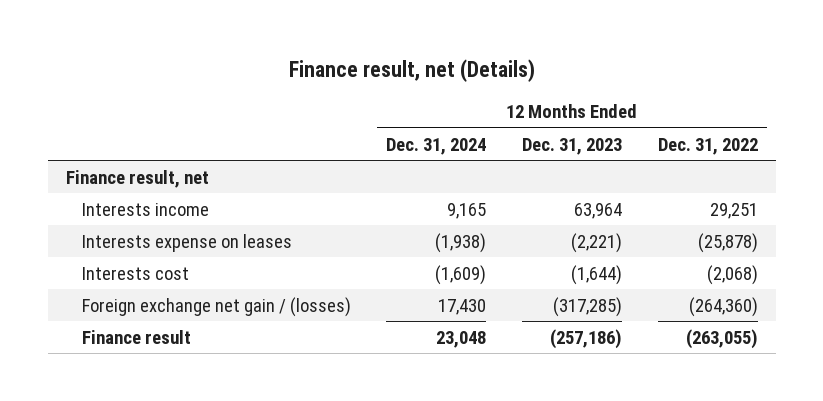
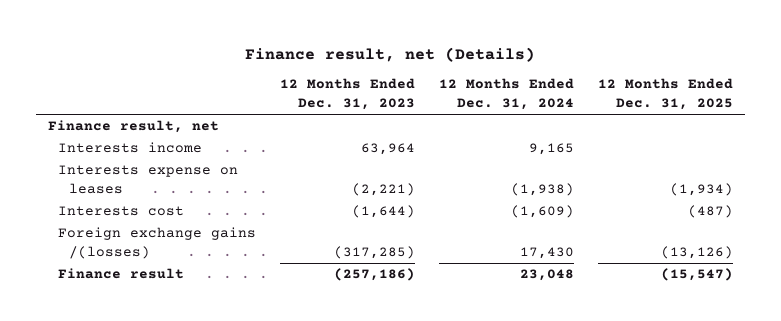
[657,137,758,155] Dec. 31, 2022 -> none
none -> [597,78,733,111] 12 Months Ended Dec. 31, 2025
[81,296,351,317] Foreign exchange net gain / (losses) -> [58,227,257,260] Foreign exchange gains /(losses)

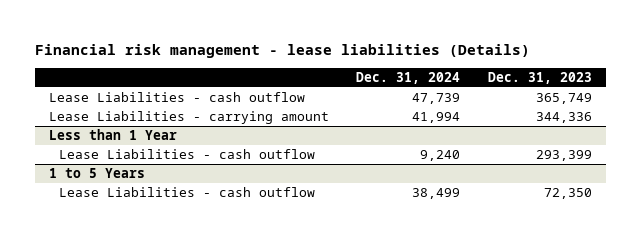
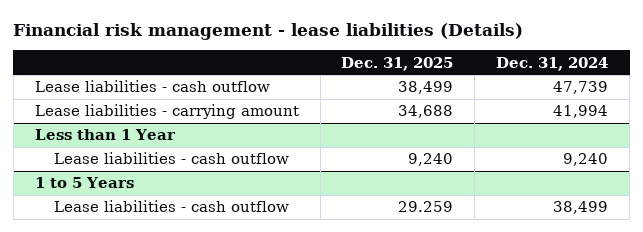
[487,71,592,84] Dec. 31, 2023 -> none
none -> [341,56,454,71] Dec. 31, 2025
[48,92,305,103] Lease Liabilities - cash outflow -> [34,80,270,93] Lease liabilities - cash outflow
[48,111,329,125] Lease Liabilities - carrying amount -> [34,104,299,120] Lease liabilities - carrying amount
[58,149,315,160] Lease Liabilities - cash outflow -> [54,152,290,165] Lease liabilities - cash outflow
[58,187,315,198] Lease Liabilities - cash outflow -> [54,200,290,213] Lease liabilities - cash outflow

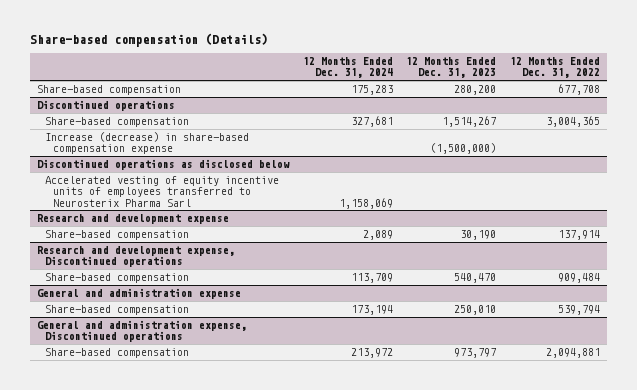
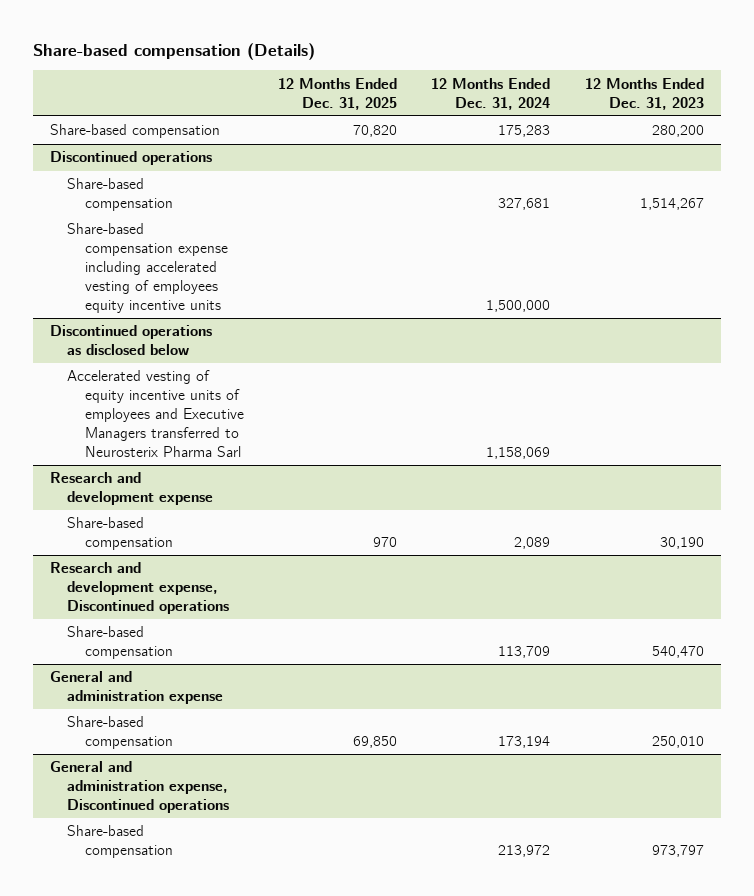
[510,57,601,79] 12 Months Ended Dec. 31, 2022 -> none
none -> [278,77,398,110] 12 Months Ended Dec. 31, 2025
[44,132,249,155] Increase (decrease) in share-based compensation expense -> none
none -> [67,223,228,313] Share-based compensation expense including accelerated vesting of employees equity incentive units
[44,176,279,207] Accelerated vesting of equity incentive units of employees transferred to Neurosterix Pharma Sarl -> [67,370,244,457] Accelerated vesting of equity incentive units of employees and Executive Managers transferred to Neurosterix Pharma Sarl

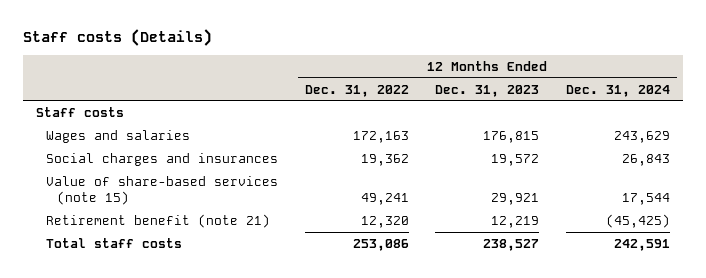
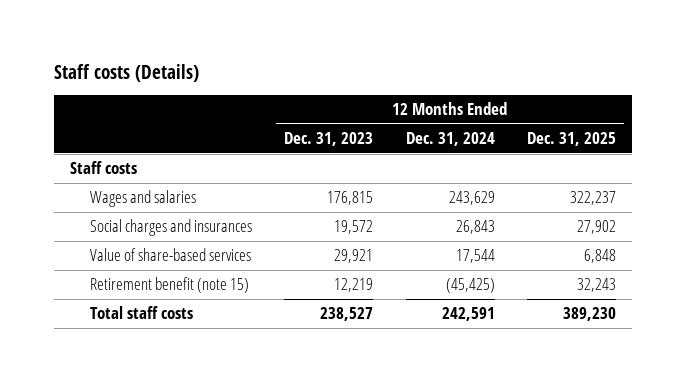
[304,84,409,97] Dec. 31, 2022 -> none
none -> [526,132,616,147] Dec. 31, 2025
[46,175,279,205] Value of share-based services (note 15) -> [89,248,251,262] Value of share-based services
[46,213,271,228] Retirement benefit (note 21) -> [89,277,249,294] Retirement benefit (note 15)

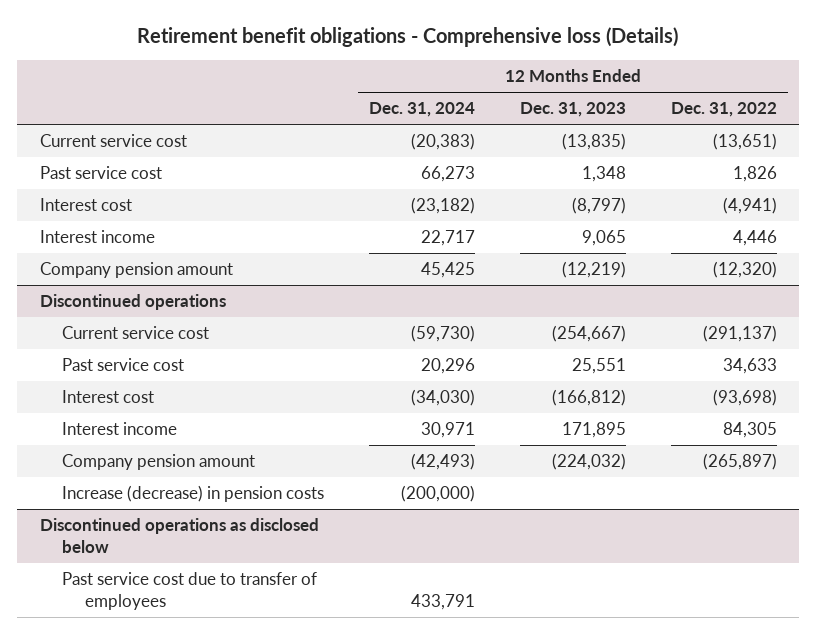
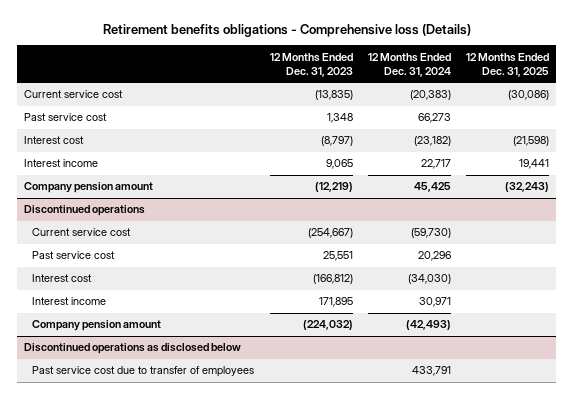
[137,27,679,48] Retirement benefit obligations - Comprehensive loss (Details) -> [102,23,471,37] Retirement benefits obligations - Comprehensive loss (Details)
[670,102,777,118] Dec. 31, 2022 -> none
none -> [465,52,549,77] 12 Months Ended Dec. 31, 2025
[62,485,325,503] Increase (decrease) in pension costs -> none

